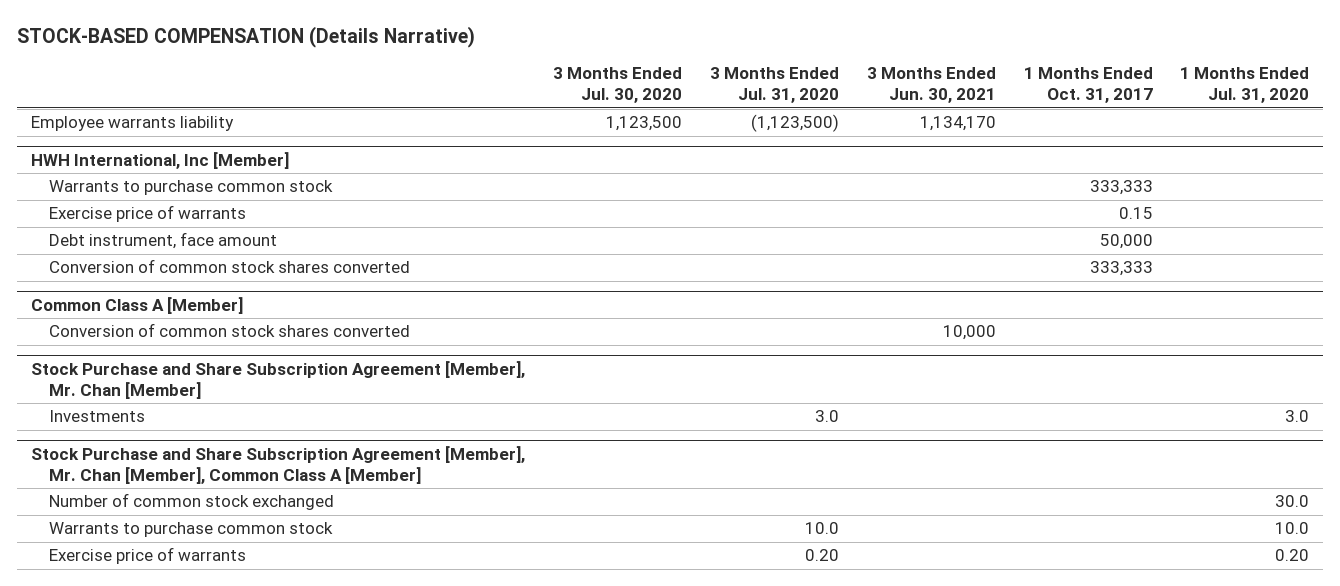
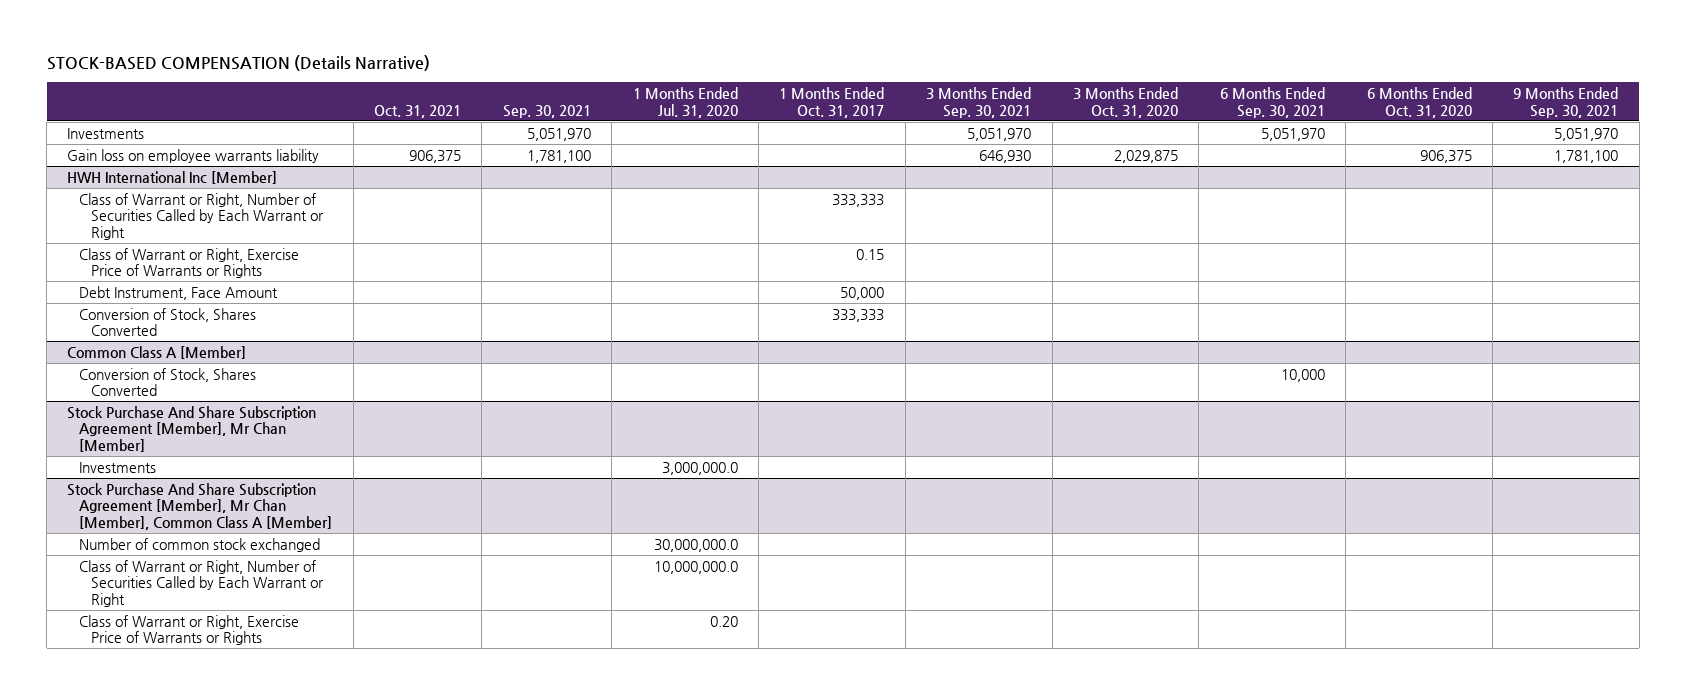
[552,67,682,104] 3 Months Ended Jul. 30, 2020 -> none
[709,67,839,104] 3 Months Ended Jul. 31, 2020 -> none
[866,67,996,104] 3 Months Ended Jun. 30, 2021 -> none
none -> [374,104,462,118] Oct. 31, 2021
none -> [502,104,591,118] Sep. 30, 2021
none -> [926,87,1032,118] 3 Months Ended Sep. 30, 2021
none -> [1072,87,1178,118] 3 Months Ended Oct. 31, 2020
none -> [1219,87,1325,118] 6 Months Ended Sep. 30, 2021
none -> [1366,87,1472,118] 6 Months Ended Oct. 31, 2020
none -> [1513,87,1619,118] 9 Months Ended Sep. 30, 2021
none -> [67,127,145,139] Investments
[30,116,234,132] Employee warrants liability -> [67,148,320,163] Gain loss on employee warrants liability
[30,151,289,169] HWH International, Inc [Member] -> [67,170,278,184] HWH International Inc [Member]
[48,180,333,196] Warrants to purchase common stock -> [79,192,325,241] Class of Warrant or Right, Number of Securities Called by Each Warrant or Right
[48,205,246,223] Exercise price of warrants -> [79,247,300,279] Class of Warrant or Right, Exercise Price of Warrants or Rights
[48,232,277,250] Debt instrument, face amount -> [79,285,279,300] Debt Instrument, Face Amount
[48,259,410,274] Conversion of common stock shares converted -> [79,307,257,337] Conversion of Stock, Shares Converted
[48,522,333,538] Warrants to purchase common stock -> none
[48,323,410,338] Conversion of common stock shares converted -> [79,367,257,397] Conversion of Stock, Shares Converted
[30,360,525,399] Stock Purchase and Share Subscription Agreement [Member], Mr. Chan [Member] -> [67,405,317,453] Stock Purchase And Share Subscription Agreement [Member], Mr Chan [Member]
[1285,410,1310,423] 3.0 -> [661,461,738,475] 3,000,000.0
[30,445,525,484] Stock Purchase and Share Subscription Agreement [Member], Mr. Chan [Member], Common Class A [Member] -> [67,482,333,531] Stock Purchase And Share Subscription Agreement [Member], Mr Chan [Member], Common Class A [Member]
[1275,495,1310,508] 30.0 -> [653,538,738,552] 30,000,000.0
none -> [79,559,325,608] Class of Warrant or Right, Number of Securities Called by Each Warrant or Right
[48,547,246,565] Exercise price of warrants -> [79,614,300,646] Class of Warrant or Right, Exercise Price of Warrants or Rights

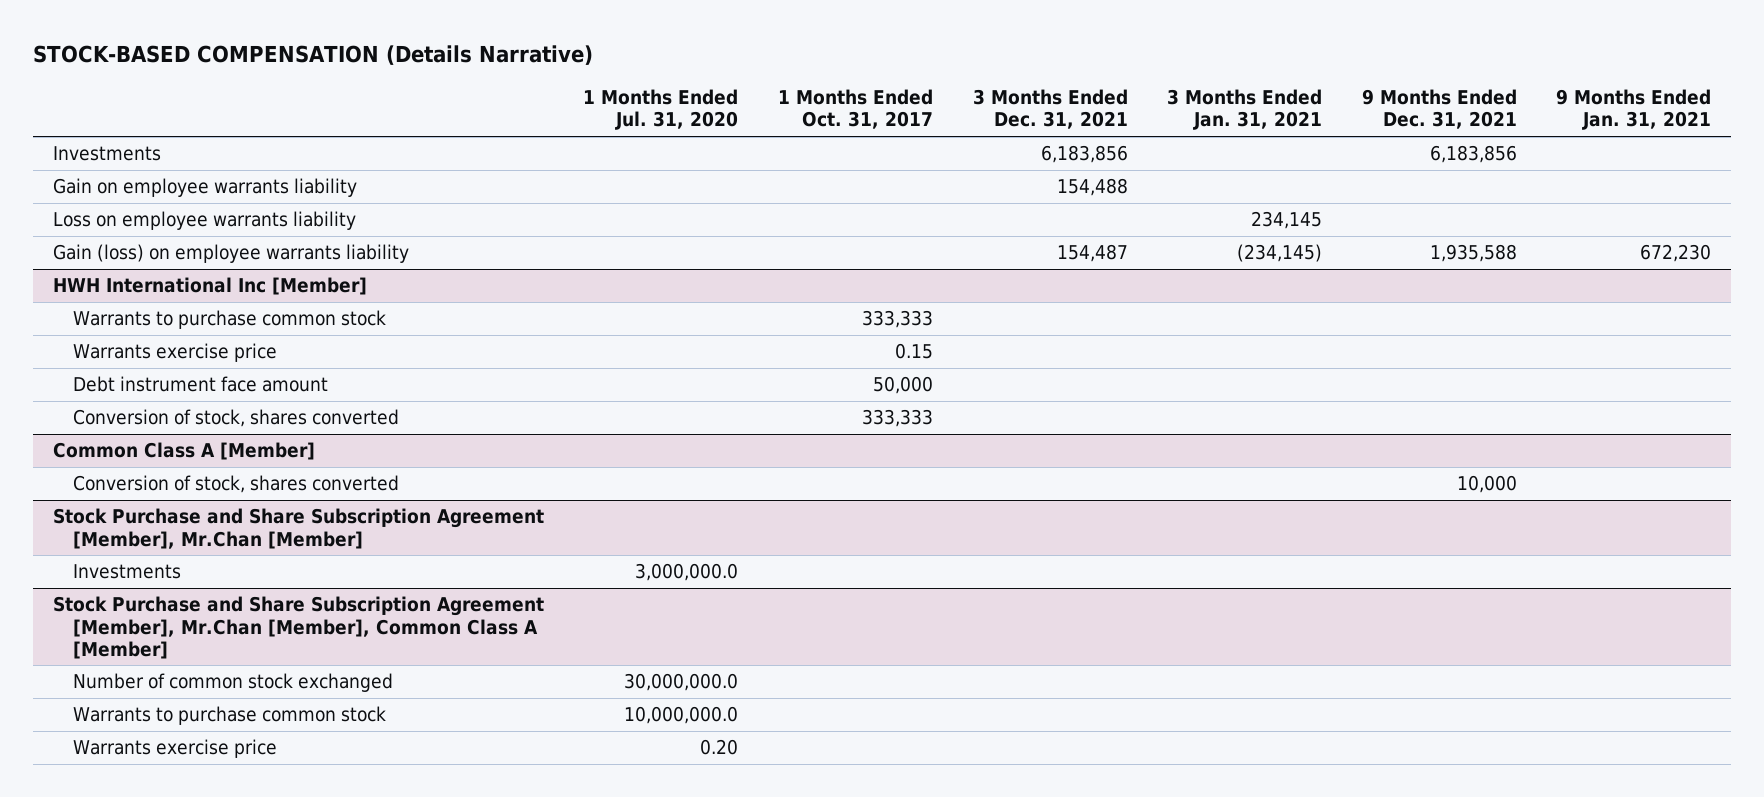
[374,104,462,118] Oct. 31, 2021 -> none
[502,104,591,118] Sep. 30, 2021 -> none
[926,87,1032,118] 3 Months Ended Sep. 30, 2021 -> none
[1072,87,1178,118] 3 Months Ended Oct. 31, 2020 -> none
[1219,87,1325,118] 6 Months Ended Sep. 30, 2021 -> none
[1366,87,1472,118] 6 Months Ended Oct. 31, 2020 -> none
[1513,87,1619,118] 9 Months Ended Sep. 30, 2021 -> none
none -> [972,89,1128,130] 3 Months Ended Dec. 31, 2021
none -> [1167,89,1323,131] 3 Months Ended Jan. 31, 2021
none -> [1361,89,1517,130] 9 Months Ended Dec. 31, 2021
none -> [1556,89,1712,131] 9 Months Ended Jan. 31, 2021
none -> [52,178,357,198] Gain on employee warrants liability
none -> [52,211,356,231] Loss on employee warrants liability
[67,148,320,163] Gain loss on employee warrants liability -> [52,244,409,264] Gain (loss) on employee warrants liability
[79,192,325,241] Class of Warrant or Right, Number of Securities Called by Each Warrant or Right -> [73,310,387,330] Warrants to purchase common stock
[79,247,300,279] Class of Warrant or Right, Exercise Price of Warrants or Rights -> [73,343,278,363] Warrants exercise price
[79,285,279,300] Debt Instrument, Face Amount -> [73,376,329,393] Debt instrument face amount
[79,307,257,337] Conversion of Stock, Shares Converted -> [73,409,400,428] Conversion of stock, shares converted
[79,367,257,397] Conversion of Stock, Shares Converted -> [73,475,400,494] Conversion of stock, shares converted
[67,405,317,453] Stock Purchase And Share Subscription Agreement [Member], Mr Chan [Member] -> [52,508,544,549] Stock Purchase and Share Subscription Agreement [Member], Mr.Chan [Member]
[67,482,333,531] Stock Purchase And Share Subscription Agreement [Member], Mr Chan [Member], Common Class A [Member] -> [52,596,544,659] Stock Purchase and Share Subscription Agreement [Member], Mr.Chan [Member], Common Class A [Member]
[79,559,325,608] Class of Warrant or Right, Number of Securities Called by Each Warrant or Right -> [73,706,387,726] Warrants to purchase common stock
[79,614,300,646] Class of Warrant or Right, Exercise Price of Warrants or Rights -> [73,739,278,759] Warrants exercise price

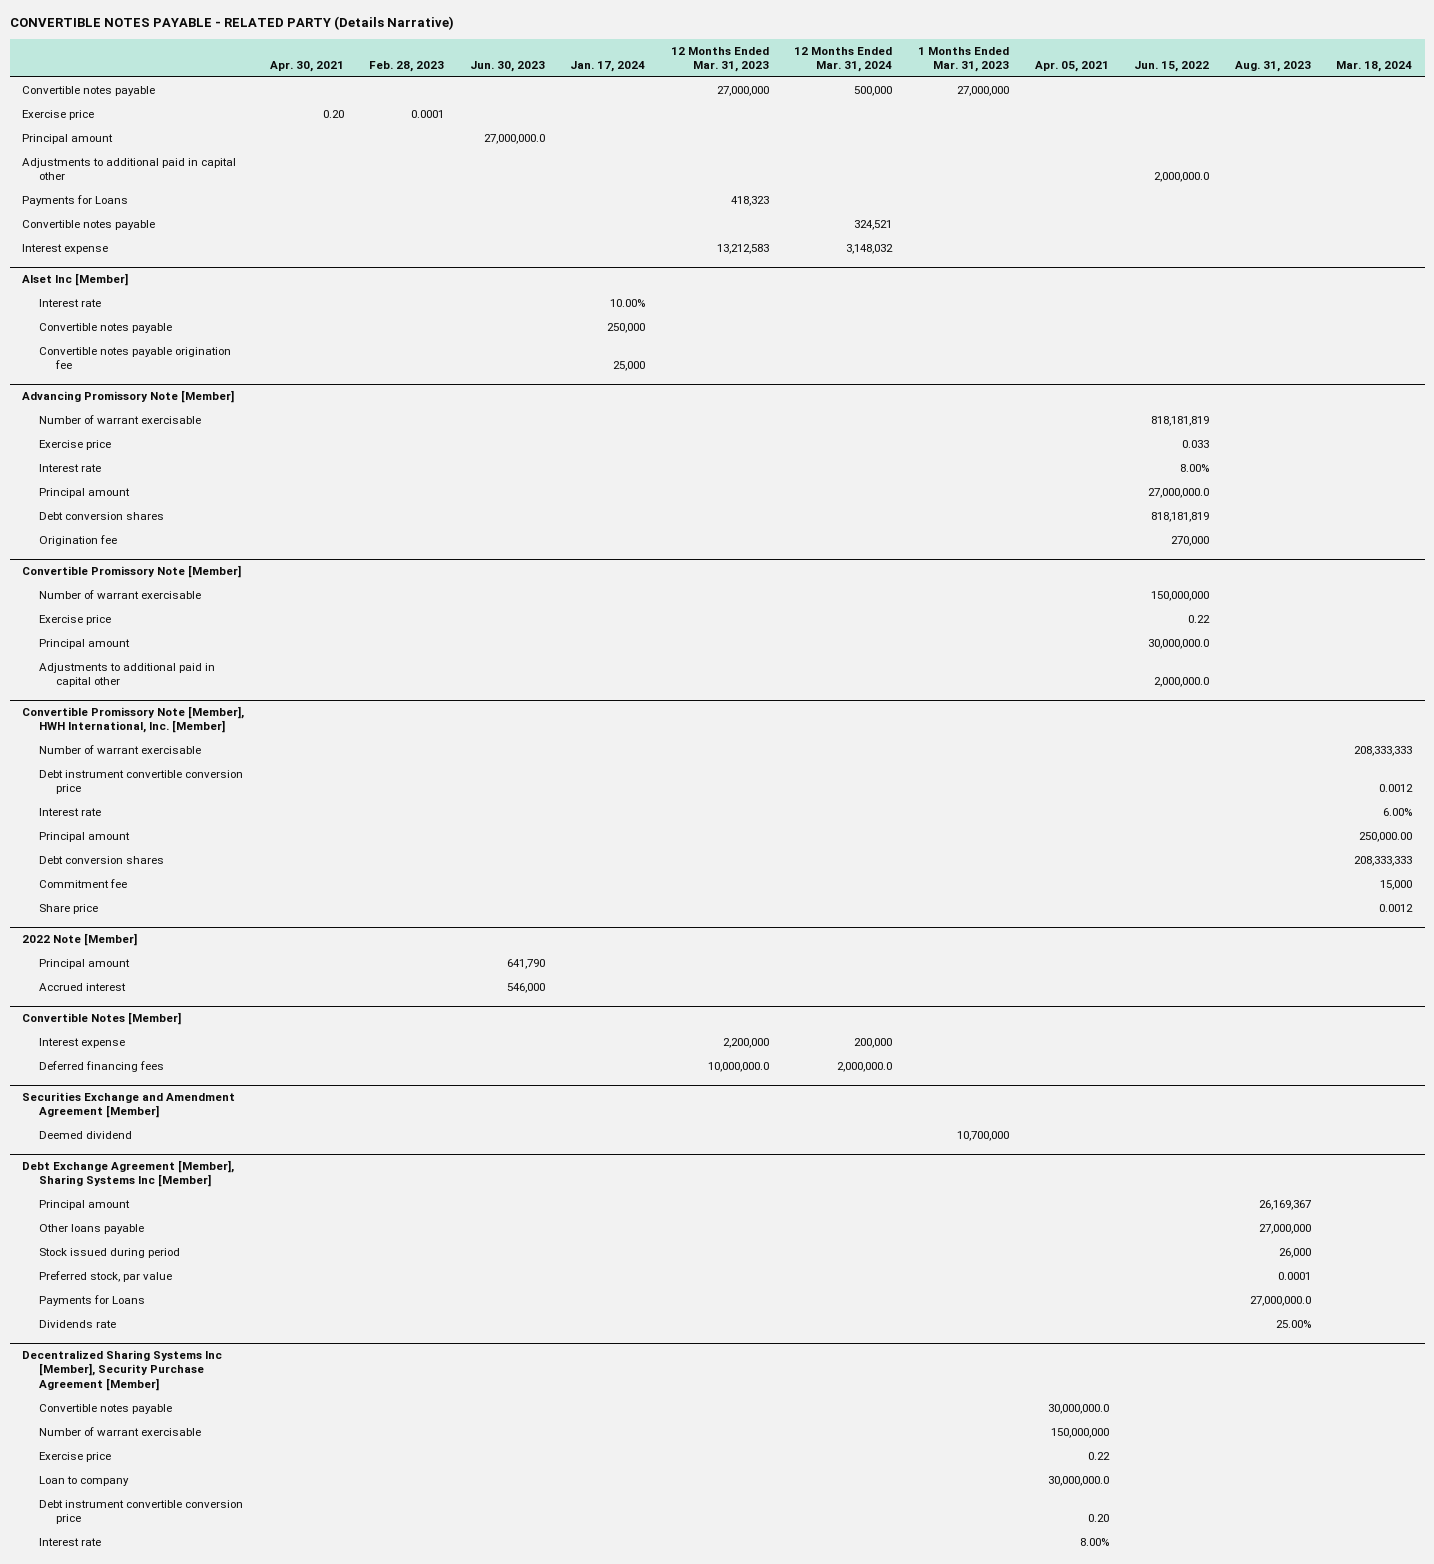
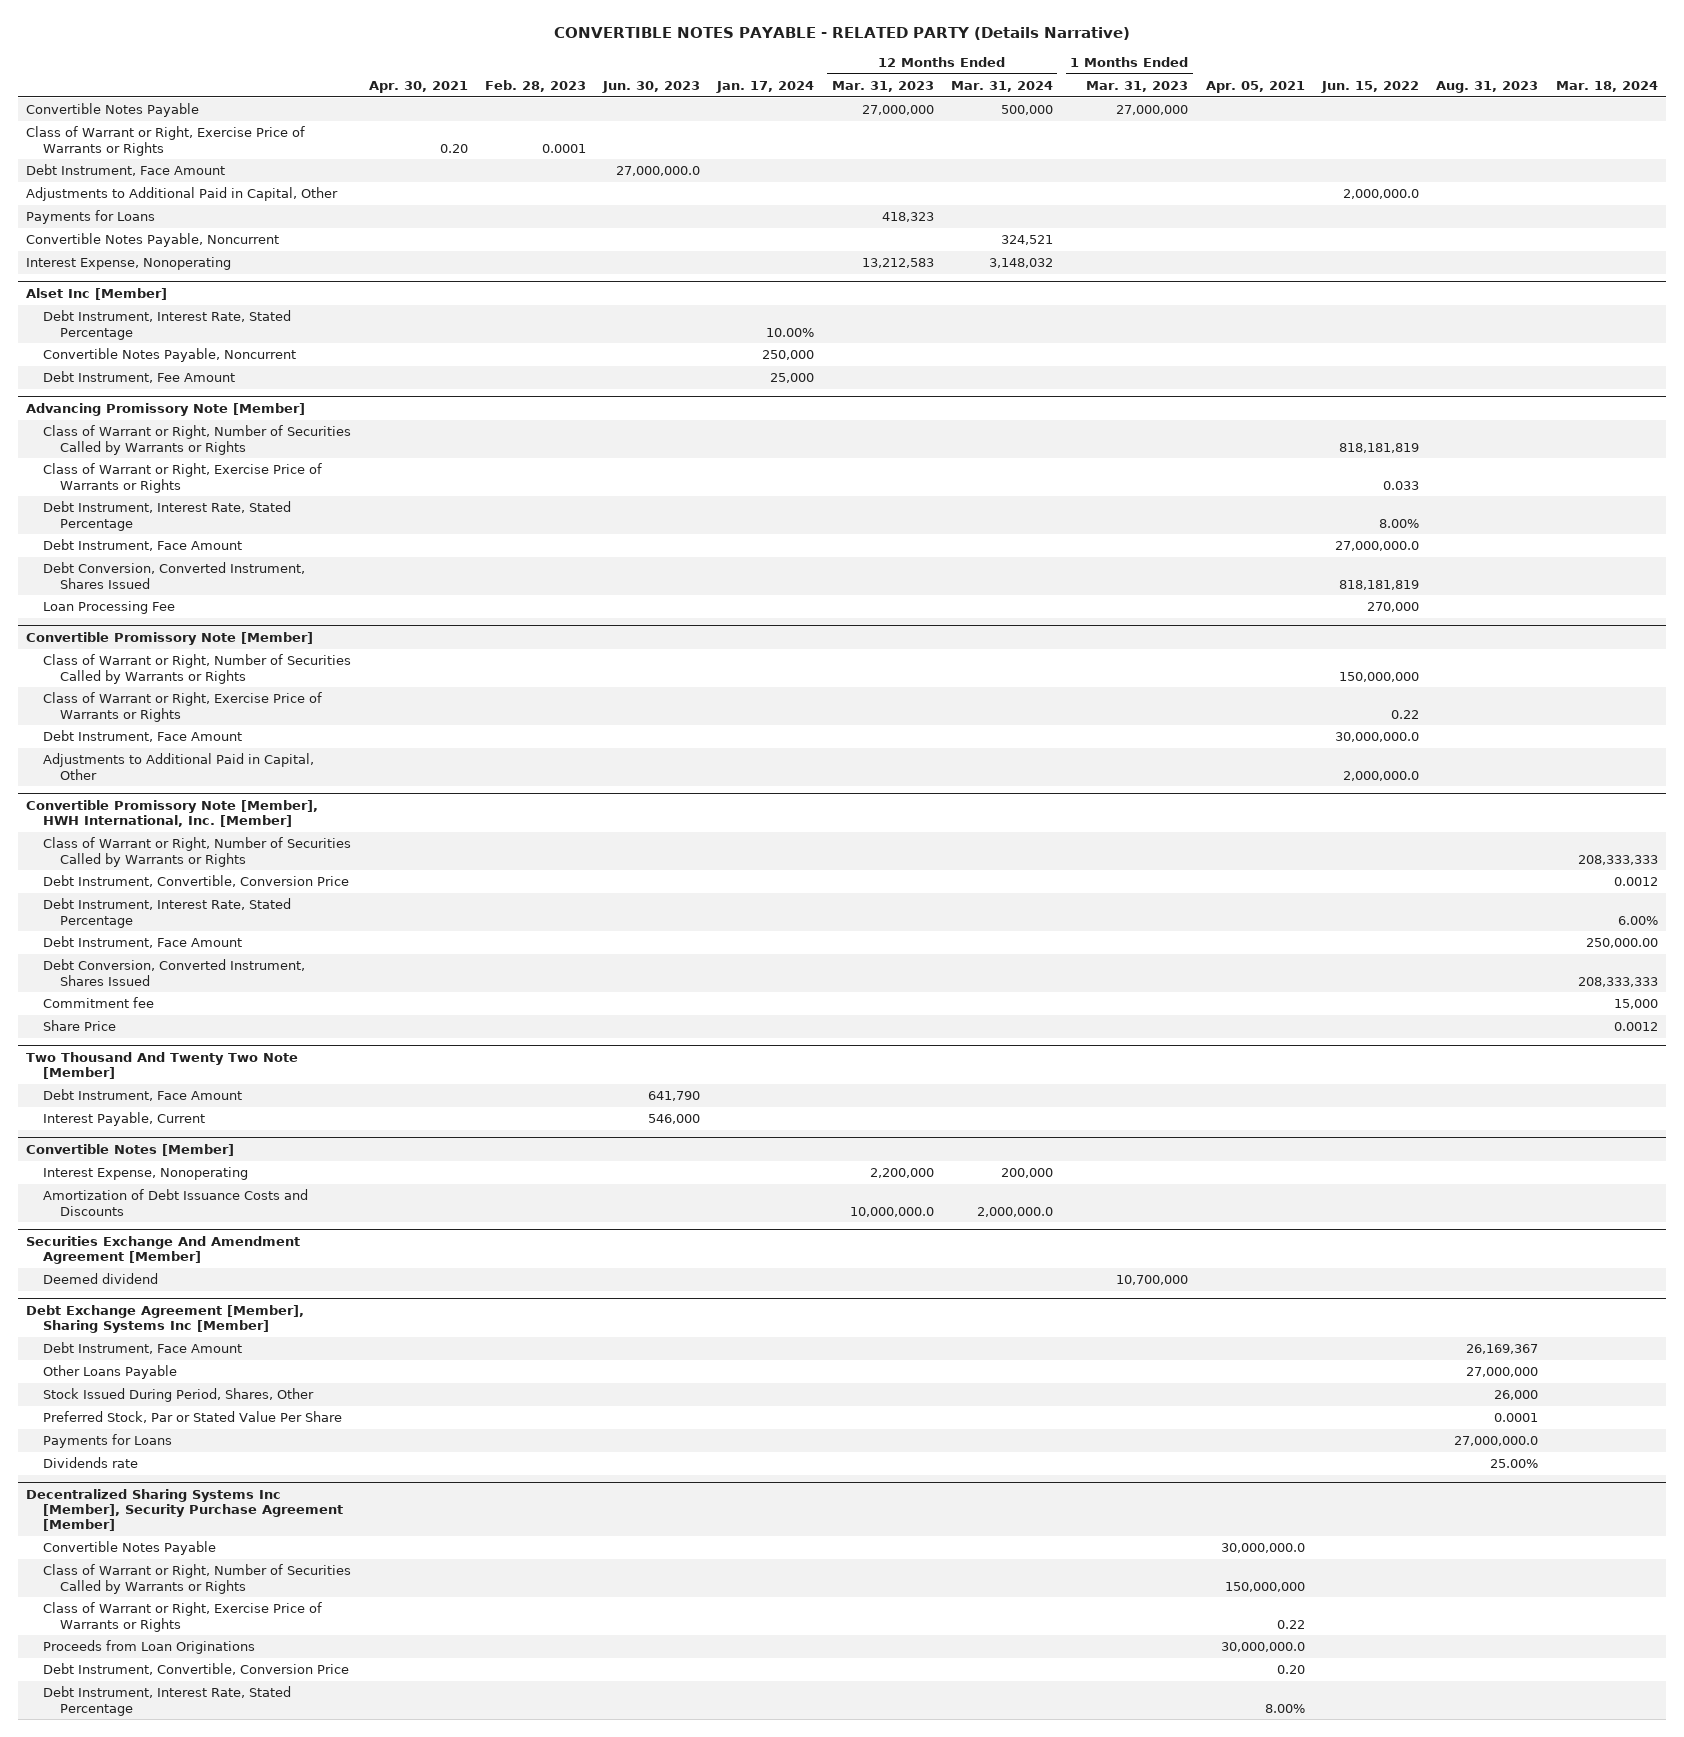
[22,85,156,96] Convertible notes payable -> [26,103,200,118] Convertible Notes Payable
[22,109,95,120] Exercise price -> [26,126,306,156] Class of Warrant or Right, Exercise Price of Warrants or Rights
[22,133,114,144] Principal amount -> [26,164,226,177] Debt Instrument, Face Amount
[22,157,237,181] Adjustments to additional paid in capital other -> [26,187,339,202] Adjustments to Additional Paid in Capital, Other
[22,219,156,230] Convertible notes payable -> [26,233,280,248] Convertible Notes Payable, Noncurrent
[22,243,109,254] Interest expense -> [26,257,232,271] Interest Expense, Nonoperating
[38,298,101,307] Interest rate -> [43,310,292,340] Debt Instrument, Interest Rate, Stated Percentage
[38,322,172,333] Convertible notes payable -> [43,348,297,363] Convertible Notes Payable, Noncurrent
[38,346,231,370] Convertible notes payable origination fee -> [43,371,236,384] Debt Instrument, Fee Amount
[38,414,201,424] Number of warrant exercisable -> [43,425,352,455] Class of Warrant or Right, Number of Securities Called by Warrants or Rights
[38,439,111,450] Exercise price -> [43,463,323,493] Class of Warrant or Right, Exercise Price of Warrants or Rights
[38,463,101,472] Interest rate -> [43,501,292,531] Debt Instrument, Interest Rate, Stated Percentage
[38,487,130,498] Principal amount -> [43,539,243,552] Debt Instrument, Face Amount
[38,511,164,520] Debt conversion shares -> [43,562,306,589] Debt Conversion, Converted Instrument, Shares Issued
[38,534,117,546] Origination fee -> [43,601,176,615] Loan Processing Fee
[38,589,201,599] Number of warrant exercisable -> [43,654,352,684] Class of Warrant or Right, Number of Securities Called by Warrants or Rights
[38,614,111,625] Exercise price -> [43,692,323,722] Class of Warrant or Right, Exercise Price of Warrants or Rights
[38,638,130,649] Principal amount -> [43,730,243,743] Debt Instrument, Face Amount
[38,662,215,688] Adjustments to additional paid in capital other -> [43,753,315,780] Adjustments to Additional Paid in Capital, Other
[38,744,201,754] Number of warrant exercisable -> [43,837,352,867] Class of Warrant or Right, Number of Securities Called by Warrants or Rights
[38,769,243,795] Debt instrument convertible conversion price -> [43,875,350,888] Debt Instrument, Convertible, Conversion Price
[38,807,101,816] Interest rate -> [43,898,292,928] Debt Instrument, Interest Rate, Stated Percentage
[38,831,130,842] Principal amount -> [43,936,243,949] Debt Instrument, Face Amount
[38,855,164,864] Debt conversion shares -> [43,959,306,986] Debt Conversion, Converted Instrument, Shares Issued
[38,903,98,914] Share price -> [43,1020,117,1032] Share Price
[22,933,138,947] 2022 Note [Member] -> [26,1051,299,1080] Two Thousand And Twenty Two Note [Member]
[38,958,130,969] Principal amount -> [43,1089,243,1102] Debt Instrument, Face Amount
[38,982,126,991] Accrued interest -> [43,1112,206,1127] Interest Payable, Current
[38,1037,125,1048] Interest expense -> [43,1167,249,1181] Interest Expense, Nonoperating
[38,1060,164,1072] Deferred financing fees -> [43,1189,309,1216] Amortization of Debt Issuance Costs and Discounts
[22,1092,236,1119] Securities Exchange and Amendment Agreement [Member] -> [26,1235,301,1265] Securities Exchange And Amendment Agreement [Member]
[38,1199,130,1210] Principal amount -> [43,1342,243,1355] Debt Instrument, Face Amount
[38,1223,144,1234] Other loans payable -> [43,1365,178,1380] Other Loans Payable
[38,1247,180,1258] Stock issued during period -> [43,1388,315,1403] Stock Issued During Period, Shares, Other
[38,1270,172,1282] Preferred stock, par value -> [43,1411,343,1424] Preferred Stock, Par or Stated Value Per Share
[38,1403,172,1414] Convertible notes payable -> [43,1541,217,1556] Convertible Notes Payable
[38,1426,201,1436] Number of warrant exercisable -> [43,1564,352,1594] Class of Warrant or Right, Number of Securities Called by Warrants or Rights
[38,1451,111,1462] Exercise price -> [43,1602,323,1632] Class of Warrant or Right, Exercise Price of Warrants or Rights
[38,1475,129,1486] Loan to company -> [43,1640,256,1655] Proceeds from Loan Originations
[38,1499,243,1525] Debt instrument convertible conversion price -> [43,1663,350,1676] Debt Instrument, Convertible, Conversion Price
[38,1537,101,1546] Interest rate -> [43,1686,292,1716] Debt Instrument, Interest Rate, Stated Percentage

